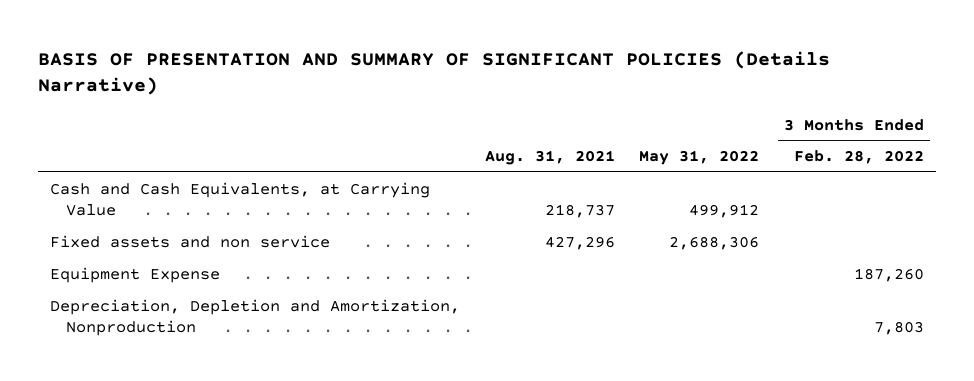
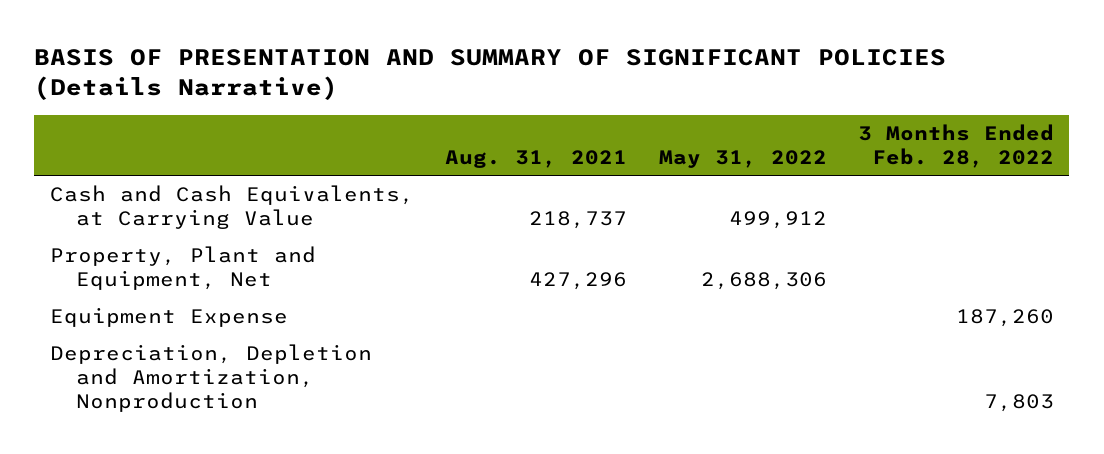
[50,234,331,248] Fixed assets and non service -> [50,246,317,291] Property, Plant and Equipment, Net

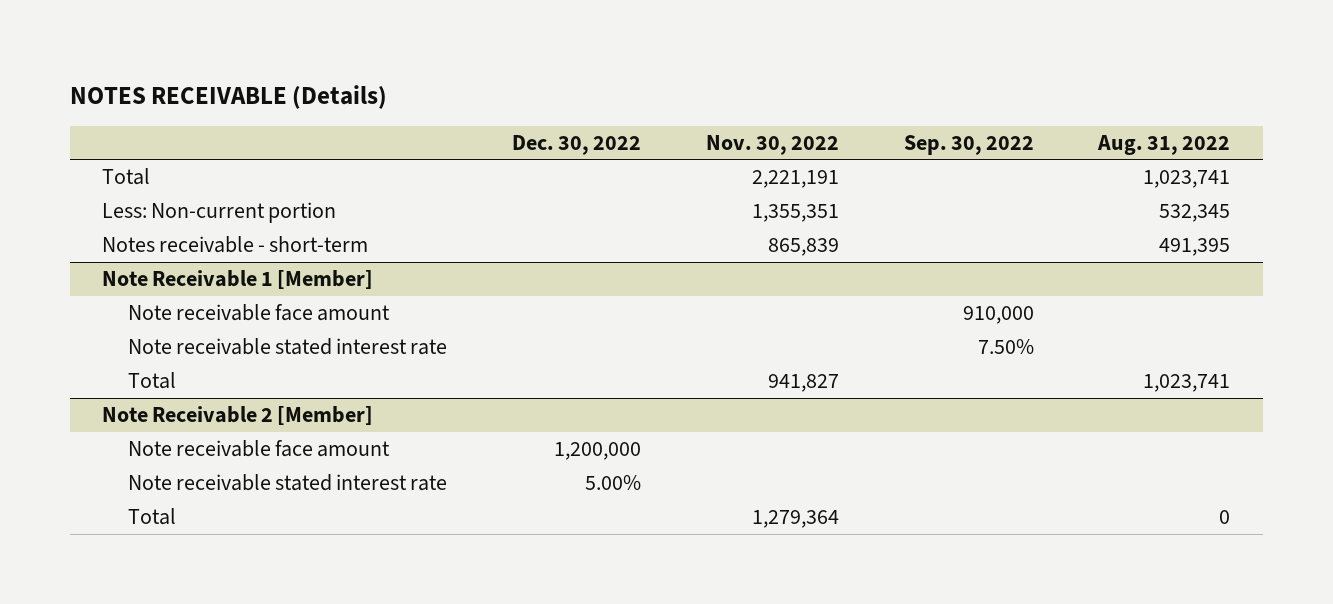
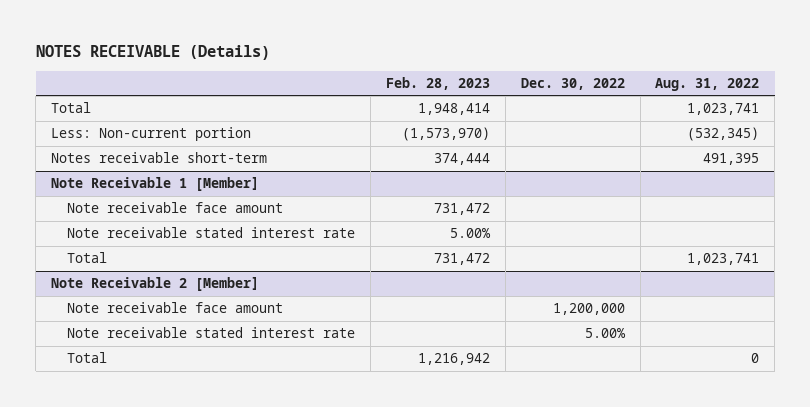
[705,134,839,155] Nov. 30, 2022 -> none
[903,134,1034,155] Sep. 30, 2022 -> none
none -> [386,76,491,90] Feb. 28, 2023
[1159,204,1231,223] 532,345 -> [687,127,760,142] (532,345)
[102,236,369,254] Notes receivable - short-term -> [51,152,268,164] Notes receivable short-term

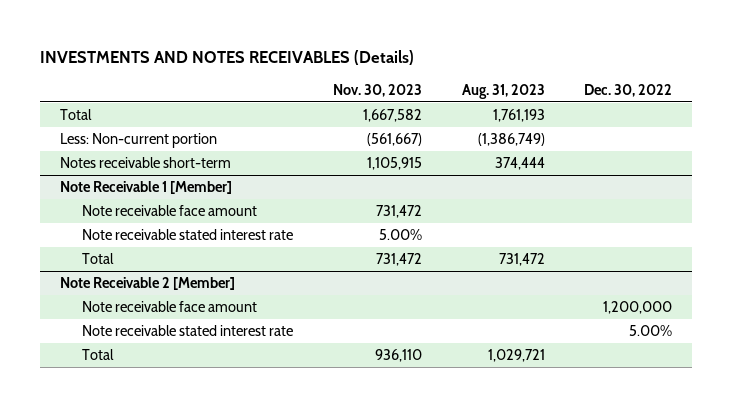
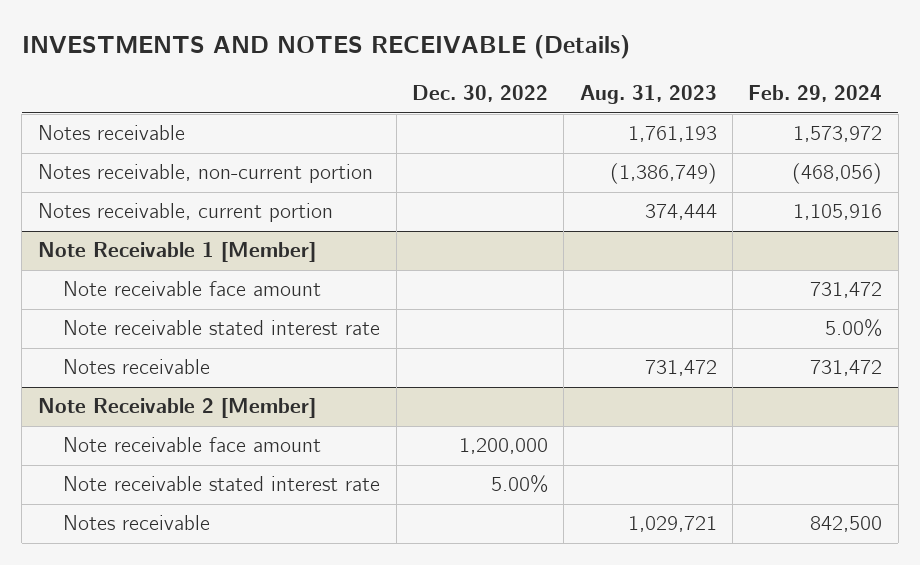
[40,49,415,65] INVESTMENTS AND NOTES RECEIVABLES (Details) -> [21,35,630,60] INVESTMENTS AND NOTES RECEIVABLE (Details)
[333,83,423,97] Nov. 30, 2023 -> none
none -> [748,85,883,103] Feb. 29, 2024
[59,109,92,121] Total -> [37,125,185,141] Notes receivable
[59,133,217,149] Less: Non-current portion -> [37,164,373,184] Notes receivable, non-current portion
[59,157,231,169] Notes receivable short-term -> [37,203,333,223] Notes receivable, current portion
[82,253,115,265] Total -> [63,359,211,375] Notes receivable
[82,349,115,361] Total -> [63,515,211,531] Notes receivable

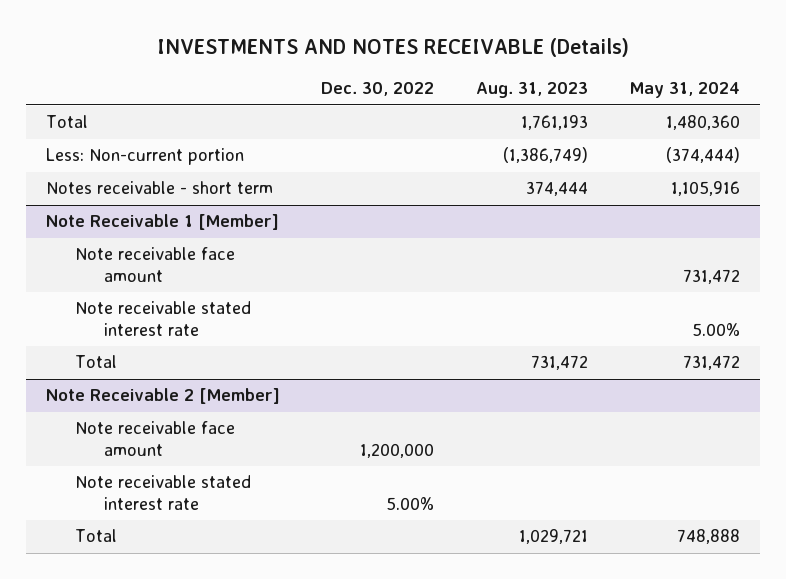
[748,85,883,103] Feb. 29, 2024 -> none
none -> [628,82,740,99] May 31, 2024
[37,125,185,141] Notes receivable -> [46,115,89,129] Total
[37,164,373,184] Notes receivable, non-current portion -> [46,148,245,166] Less: Non-current portion
[37,203,333,223] Notes receivable, current portion -> [46,181,274,195] Notes receivable - short term
[63,359,211,375] Notes receivable -> [75,355,118,369] Total
[63,515,211,531] Notes receivable -> [75,529,118,543] Total

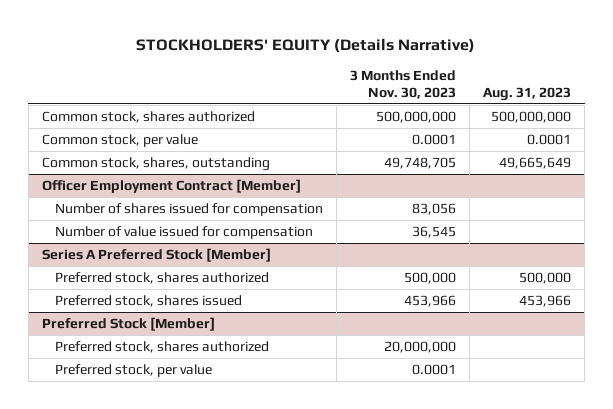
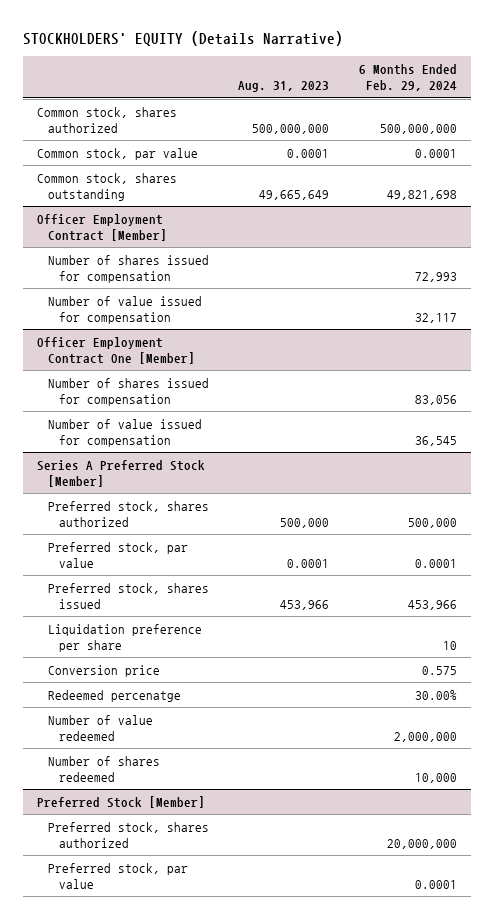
[349,70,456,99] 3 Months Ended Nov. 30, 2023 -> none
none -> [358,63,457,92] 6 Months Ended Feb. 29, 2024
[41,134,198,148] Common stock, per value -> [37,147,199,160] Common stock, par value
[41,157,270,172] Common stock, shares, outstanding -> [37,172,178,202] Common stock, shares outstanding
none -> [37,336,196,365] Officer Employment Contract One [Member]
none -> [48,377,210,407] Number of shares issued for compensation
none -> [48,418,203,448] Number of value issued for compensation
none -> [48,541,189,569] Preferred stock, par value
none -> [48,623,203,653] Liquidation preference per share
none -> [48,664,161,677] Conversion price
none -> [48,689,182,702] Redeemed percenatge
none -> [48,714,154,742] Number of value redeemed
none -> [48,755,161,783] Number of shares redeemed
[54,364,212,378] Preferred stock, per value -> [48,862,189,890] Preferred stock, par value

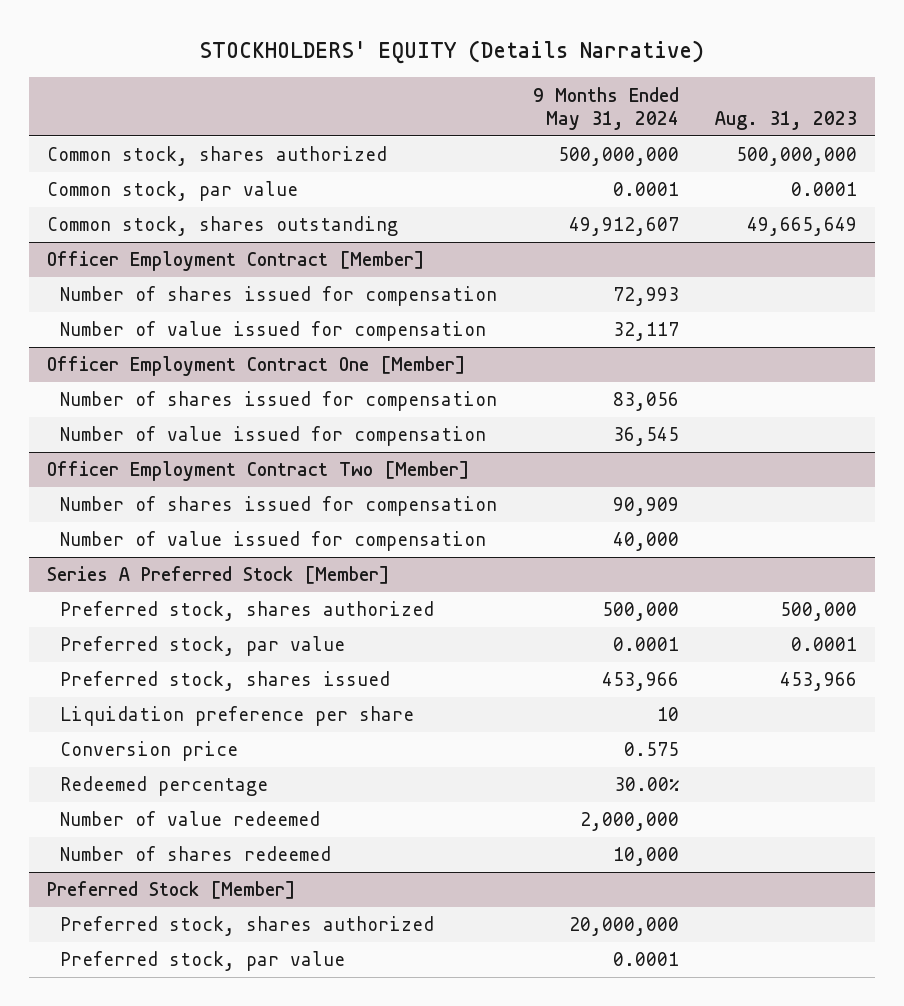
[358,63,457,92] 6 Months Ended Feb. 29, 2024 -> none
none -> [533,86,680,130] 9 Months Ended May 31, 2024
none -> [46,461,470,482] Officer Employment Contract Two [Member]
none -> [60,496,498,517] Number of shares issued for compensation
none -> [60,531,487,552] Number of value issued for compensation
[48,689,182,702] Redeemed percenatge -> [60,776,269,797] Redeemed percentage

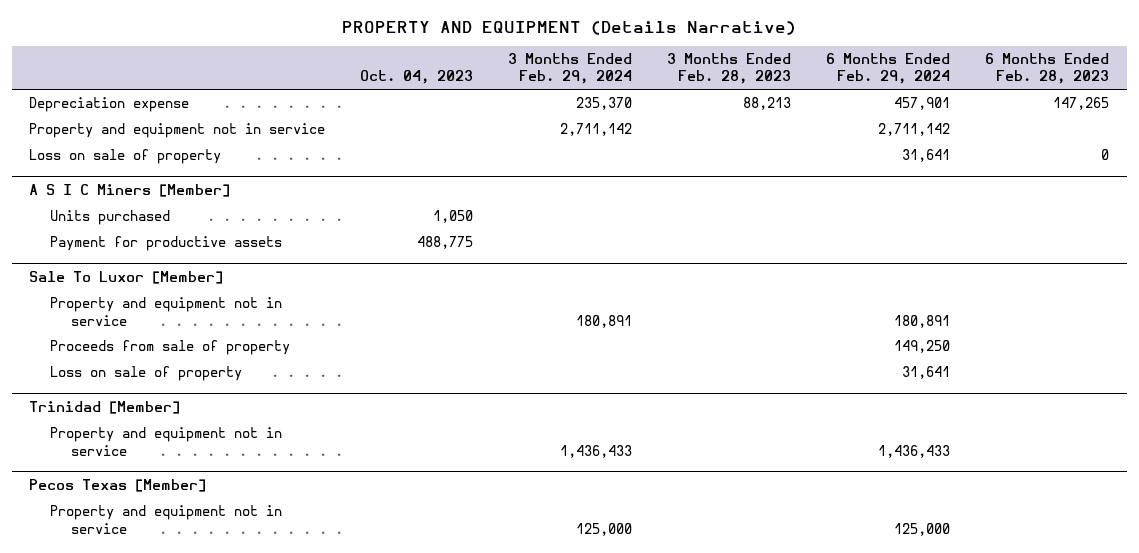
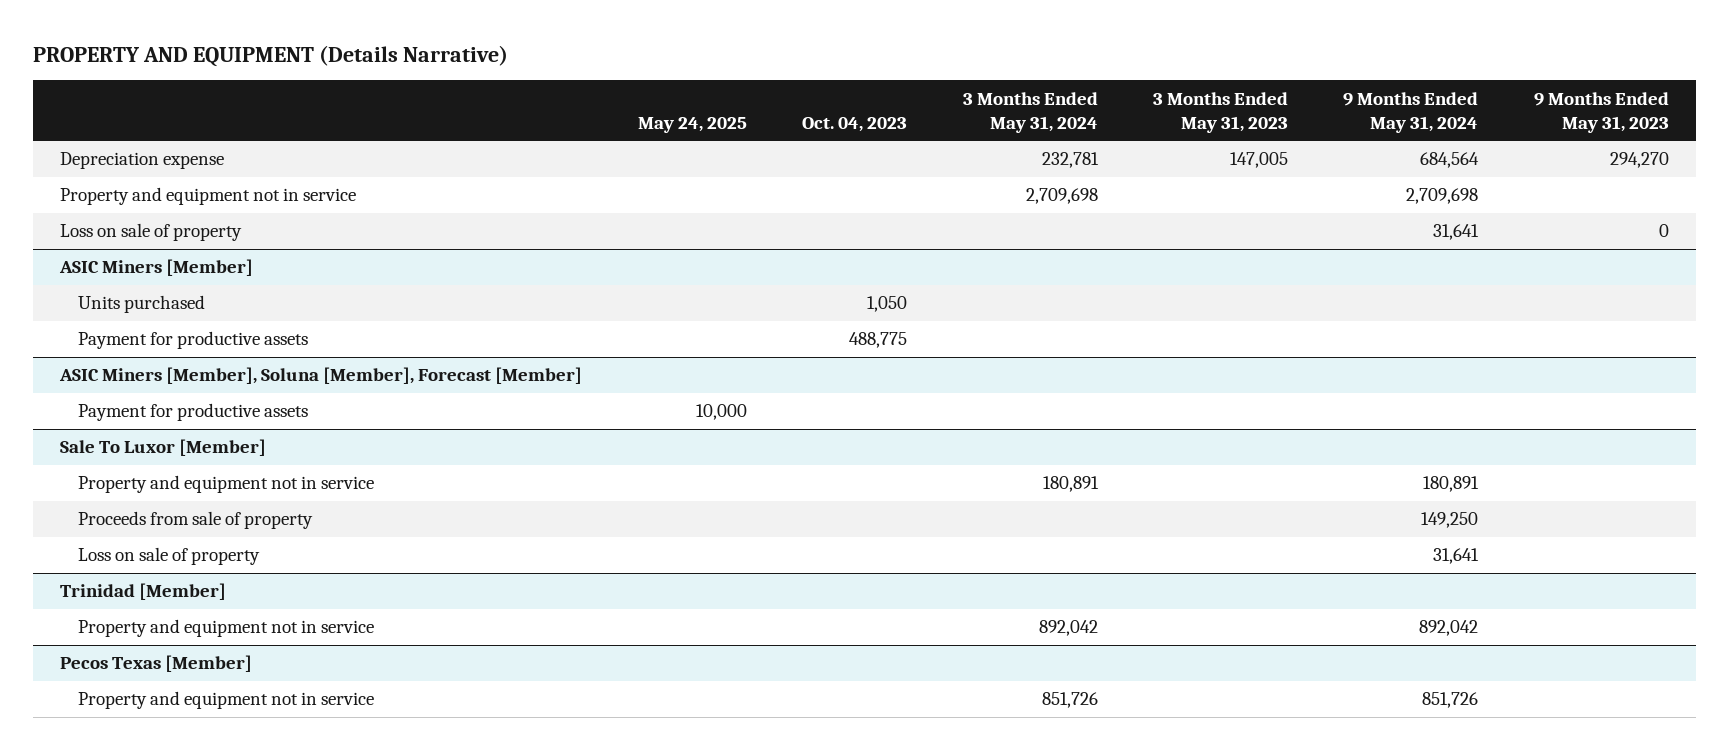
[508,53,633,85] 3 Months Ended Feb. 29, 2024 -> none
[667,53,792,85] 3 Months Ended Feb. 28, 2023 -> none
[826,53,951,85] 6 Months Ended Feb. 29, 2024 -> none
[985,53,1110,85] 6 Months Ended Feb. 28, 2023 -> none
none -> [637,116,747,133] May 24, 2025
none -> [962,91,1098,133] 3 Months Ended May 31, 2024
none -> [1153,91,1289,133] 3 Months Ended May 31, 2023
none -> [1343,91,1479,133] 9 Months Ended May 31, 2024
none -> [1533,91,1669,133] 9 Months Ended May 31, 2023
[29,183,231,197] A S I C Miners [Member] -> [59,259,254,277] ASIC Miners [Member]
none -> [59,367,583,385] ASIC Miners [Member], Soluna [Member], Forecast [Member]
none -> [77,403,308,422] Payment for productive assets

